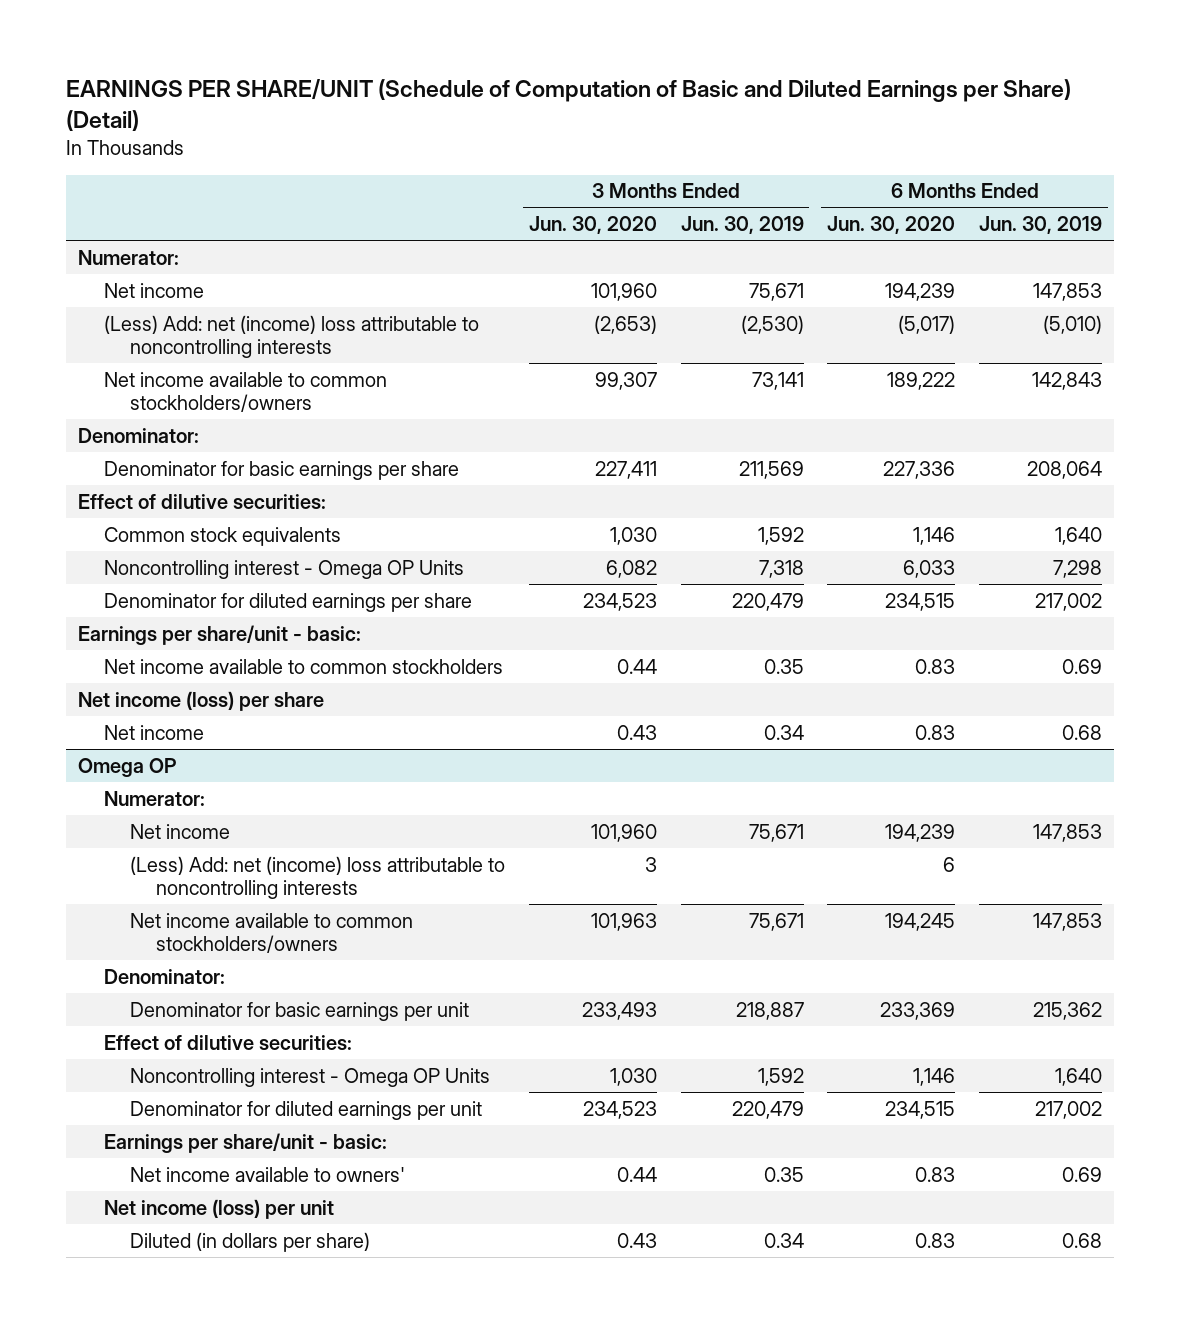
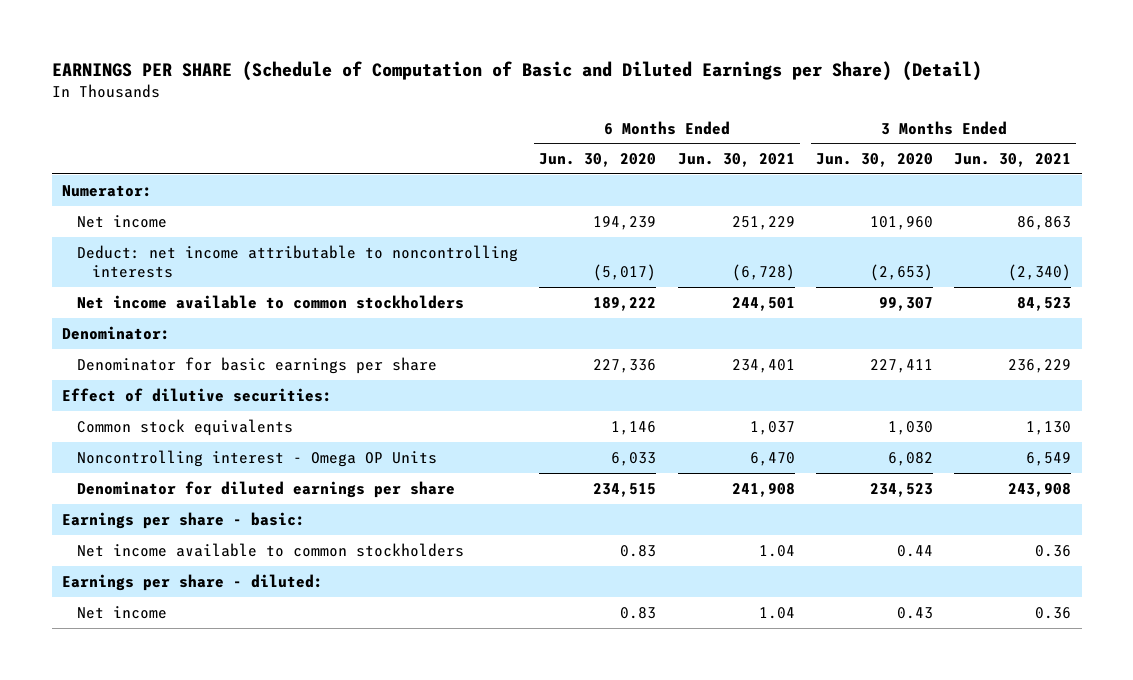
[66,78,1072,131] EARNINGS PER SHARE/UNIT (Schedule of Computation of Basic and Diluted Earnings per Share) (Detail) -> [51,61,982,82] EARNINGS PER SHARE (Schedule of Computation of Basic and Diluted Earnings per Share) (Detail)
[680,215,804,234] Jun. 30, 2019 -> none
[978,215,1102,234] Jun. 30, 2019 -> none
none -> [677,153,795,168] Jun. 30, 2021
none -> [954,153,1072,168] Jun. 30, 2021
[104,314,480,358] (Less) Add: net (income) loss attributable to noncontrolling interests -> [77,244,519,279] Deduct: net income attributable to noncontrolling interests
[104,371,388,412] Net income available to common stockholders/owners -> [77,294,465,309] Net income available to common stockholders
[77,624,361,645] Earnings per share/unit - basic: -> [62,511,306,529] Earnings per share - basic:
[77,690,324,711] Net income (loss) per share -> [62,573,324,591] Earnings per share - diluted:
[77,757,177,777] Omega OP -> none
[104,790,206,806] Numerator: -> none
[130,823,231,839] Net income -> none
[130,855,506,899] (Less) Add: net (income) loss attributable to noncontrolling interests -> none
[130,912,414,953] Net income available to common stockholders/owners -> none
[104,968,226,984] Denominator: -> none
[130,1001,470,1021] Denominator for basic earnings per unit -> none
[104,1034,353,1050] Effect of dilutive securities: -> none
[130,1067,491,1087] Noncontrolling interest - Omega OP Units -> none
[130,1100,483,1120] Denominator for diluted earnings per unit -> none
[104,1132,388,1153] Earnings per share/unit - basic: -> none
[130,1166,406,1182] Net income available to owners' -> none
[104,1198,335,1219] Net income (loss) per unit -> none
[130,1231,371,1252] Diluted (in dollars per share) -> none

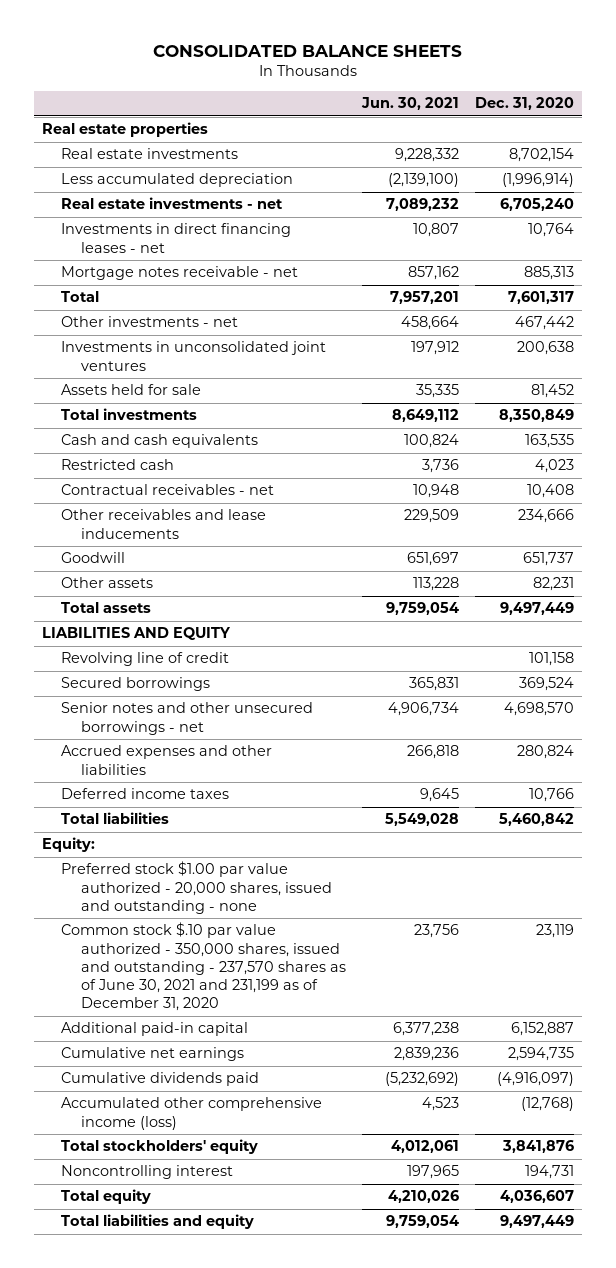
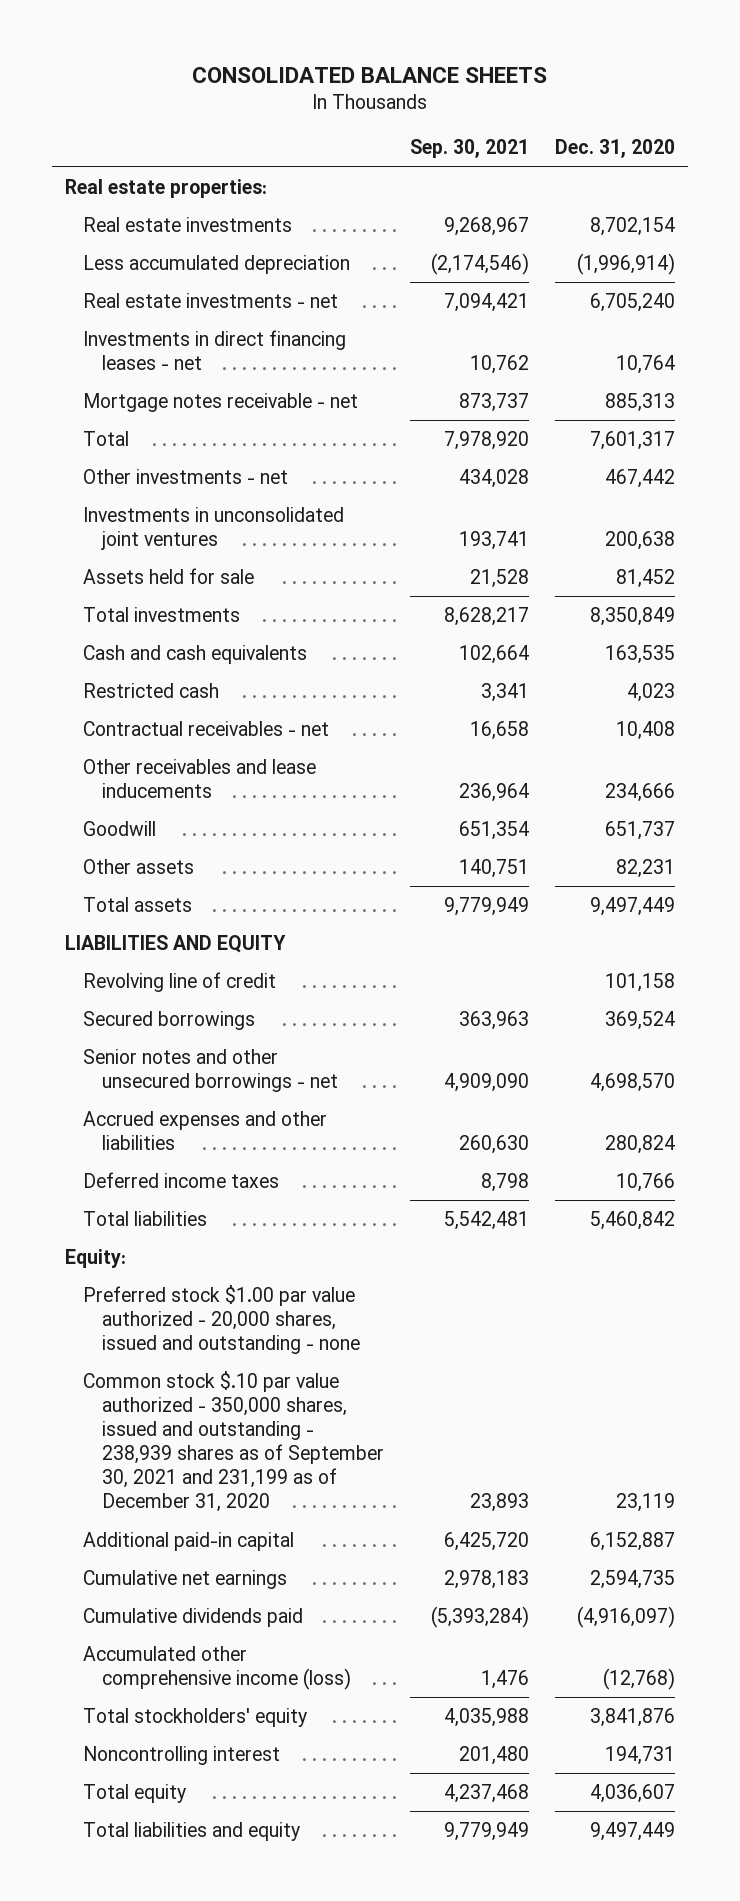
[360,97,459,111] Jun. 30, 2021 -> none
none -> [409,139,529,159] Sep. 30, 2021
[42,122,209,138] Real estate properties -> [65,178,268,198] Real estate properties:
[61,922,346,1012] Common stock $.10 par value authorized - 350,000 shares, issued and outstanding - 237,570 shares as of June 30, 2021 and 231,199 as of December 31, 2020 -> [83,1370,384,1513] Common stock $.10 par value authorized - 350,000 shares, issued and outstanding - 238,939 shares as of September 30, 2021 and 231,199 as of December 31, 2020

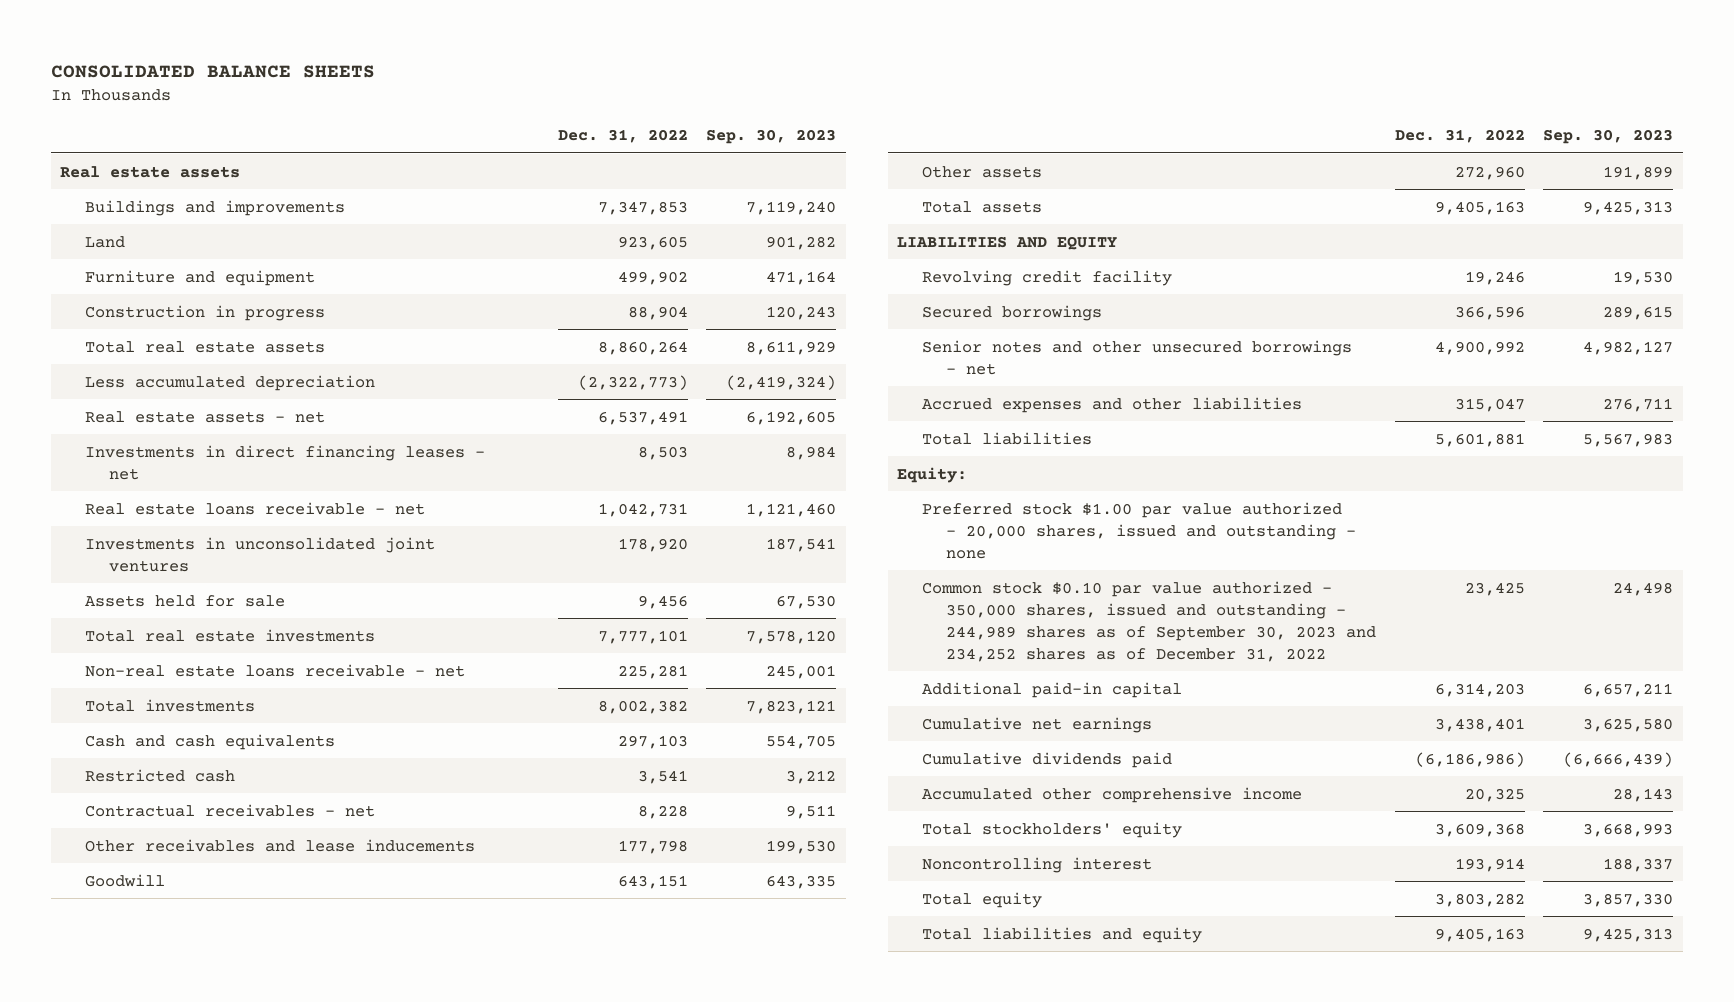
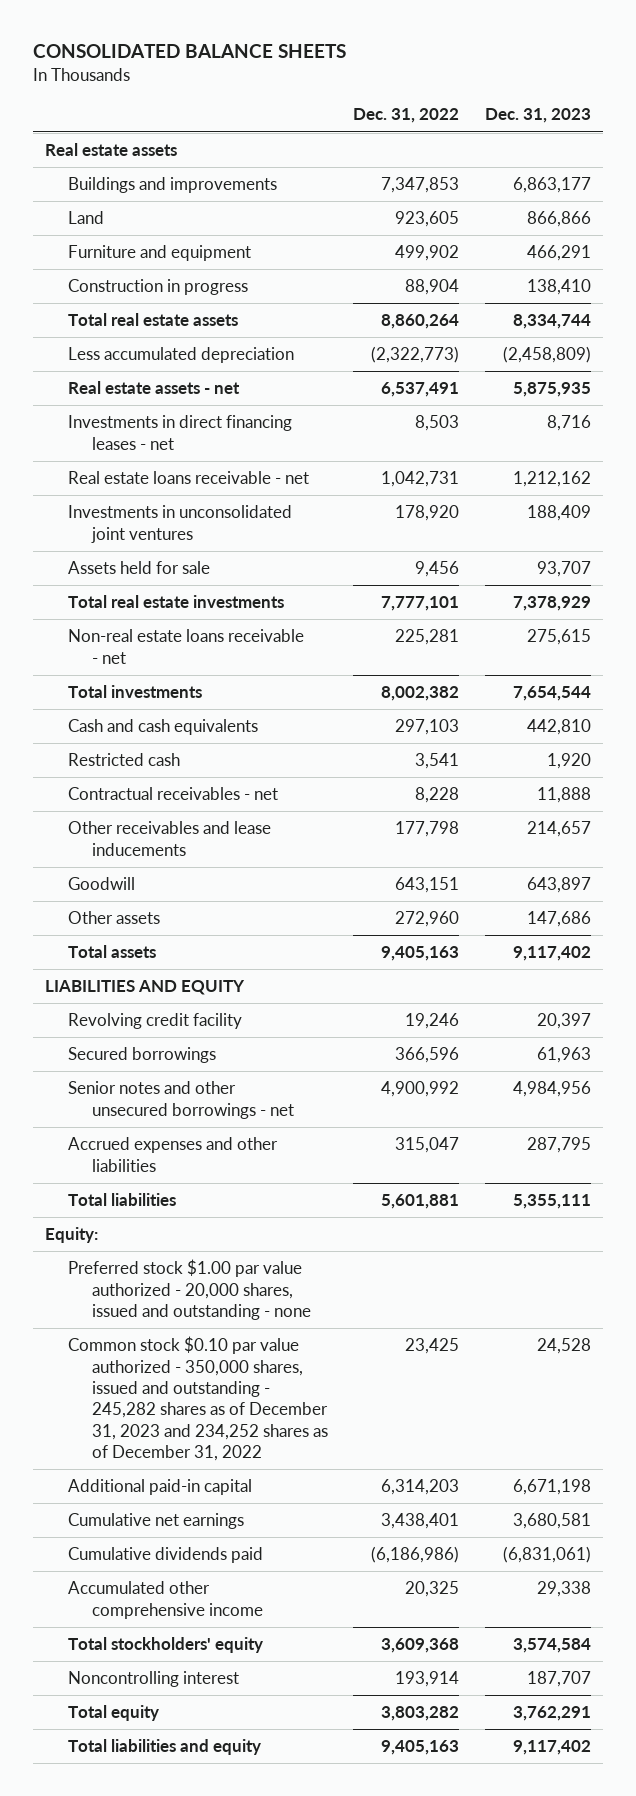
[706,128,837,144] Sep. 30, 2023 -> none
none -> [484,108,591,124] Dec. 31, 2023
[921,580,1377,662] Common stock $0.10 par value authorized - 350,000 shares, issued and outstanding - 244,989 shares as of September 30, 2023 and 234,252 shares as of December 31, 2022 -> [68,1336,328,1461] Common stock $0.10 par value authorized - 350,000 shares, issued and outstanding - 245,282 shares as of December 31, 2023 and 234,252 shares as of December 31, 2022

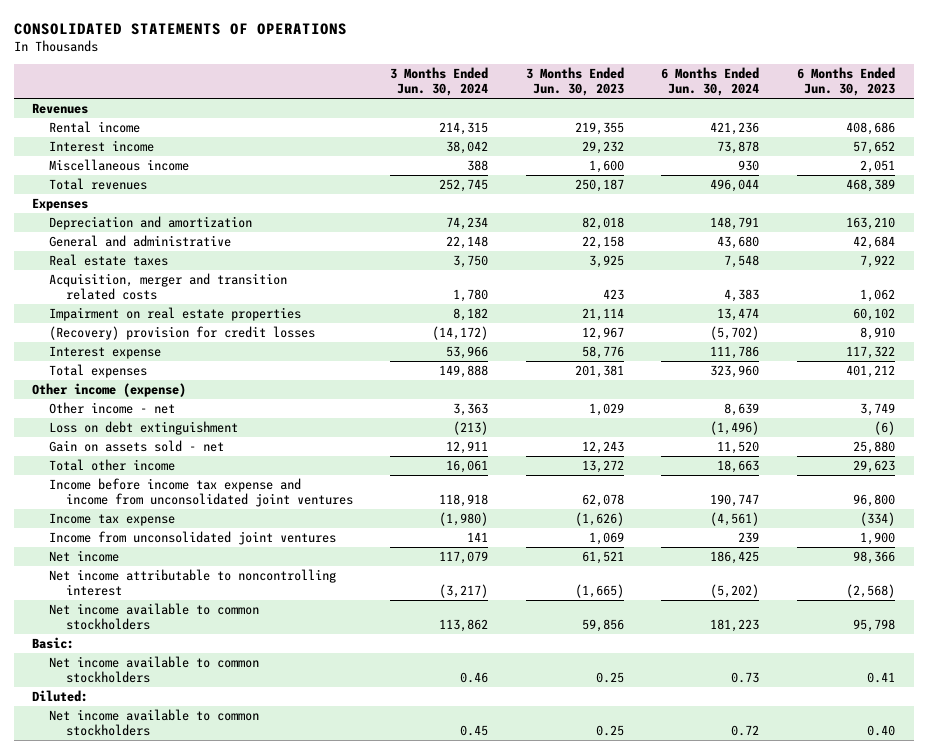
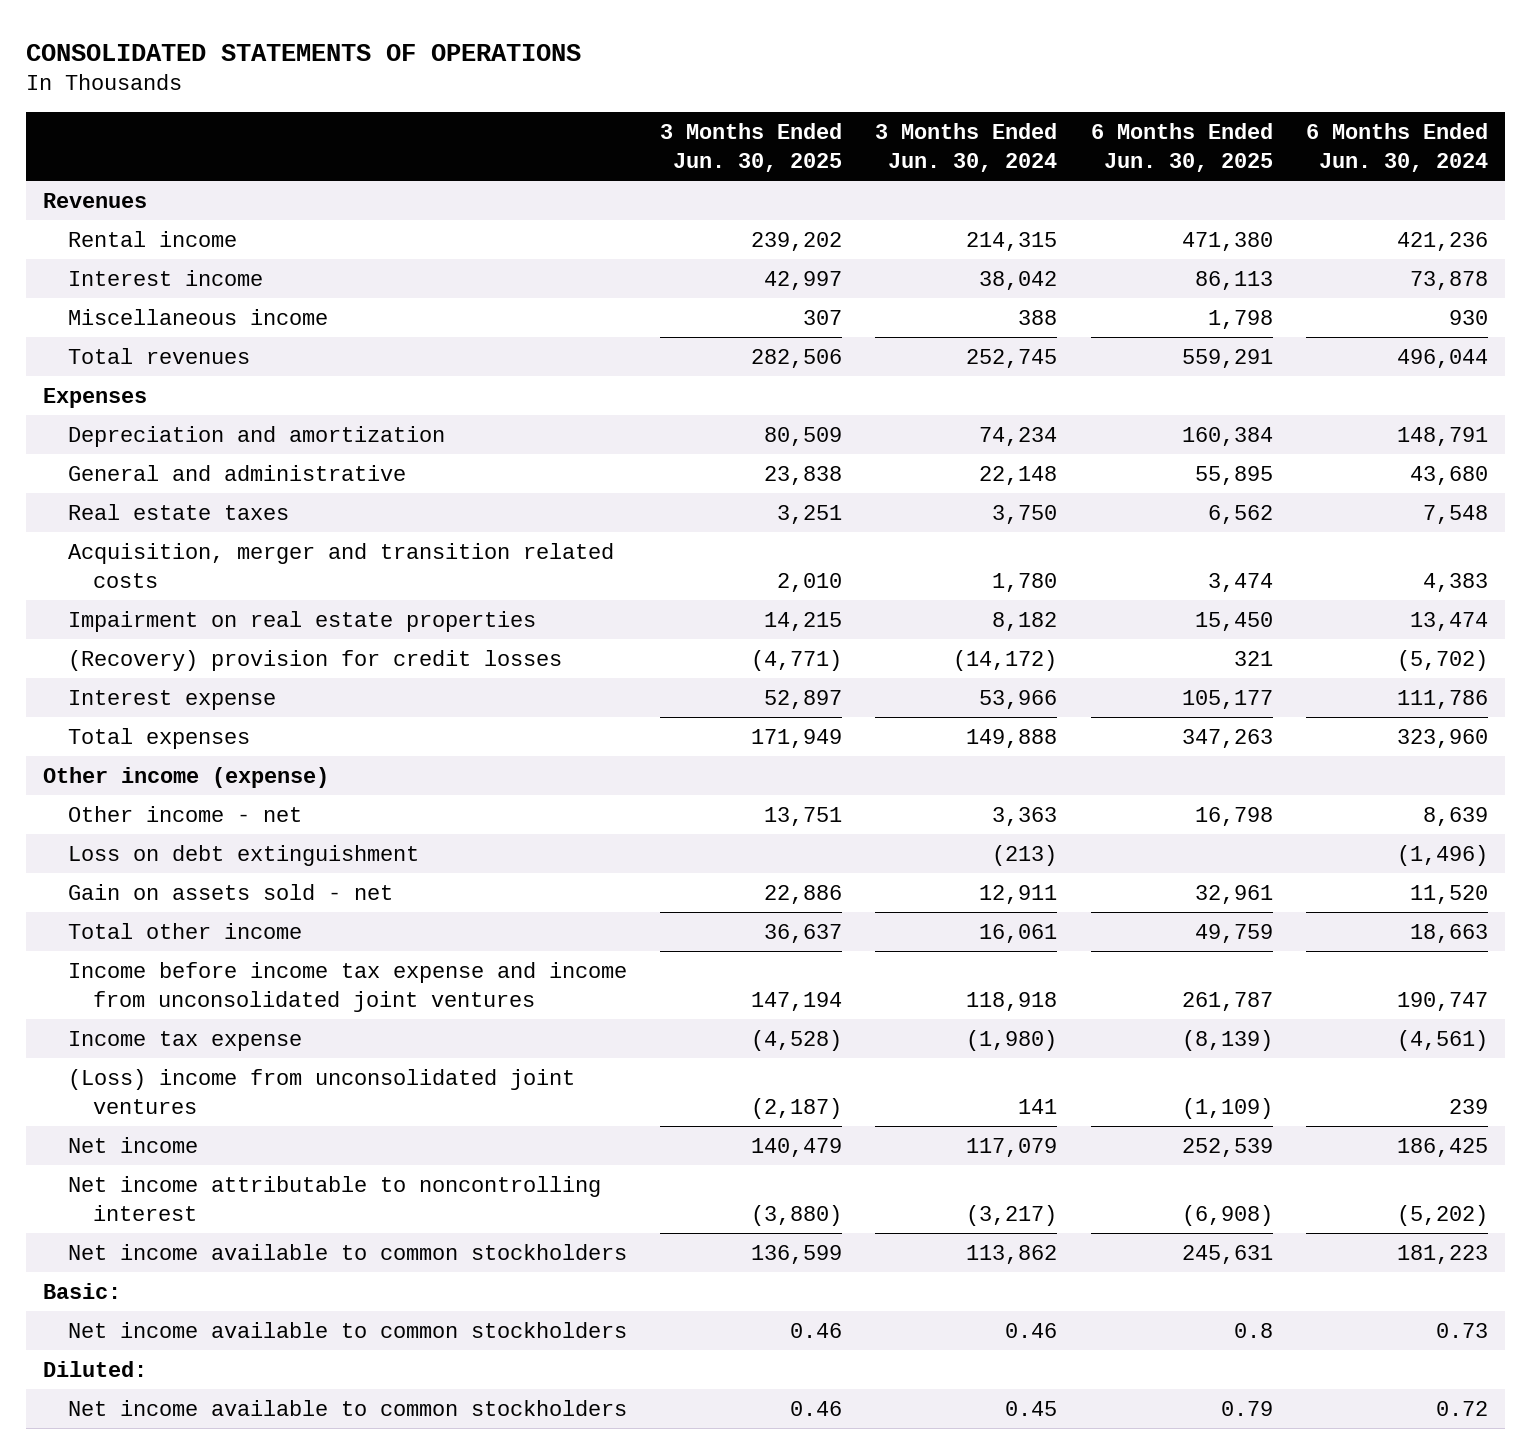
[525,67,624,97] 3 Months Ended Jun. 30, 2023 -> none
[796,67,895,97] 6 Months Ended Jun. 30, 2023 -> none
none -> [660,123,843,172] 3 Months Ended Jun. 30, 2025
none -> [1090,123,1273,172] 6 Months Ended Jun. 30, 2025
[49,531,337,546] Income from unconsolidated joint ventures -> [67,1068,575,1114] (Loss) income from unconsolidated joint ventures

